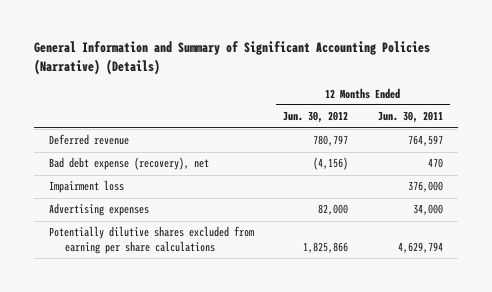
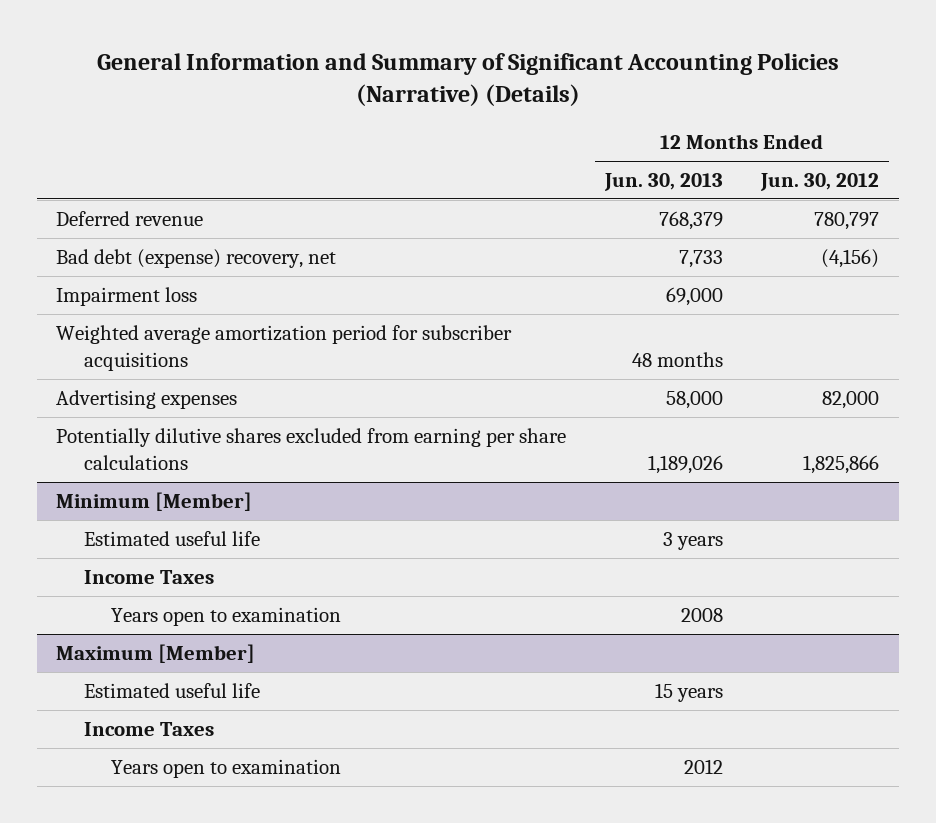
[377,111,443,124] Jun. 30, 2011 -> none
none -> [603,173,723,192] Jun. 30, 2013
[48,157,209,171] Bad debt expense (recovery), net -> [56,249,337,269] Bad debt (expense) recovery, net
none -> [56,325,513,371] Weighted average amortization period for subscriber acquisitions
none -> [56,492,253,512] Minimum [Member]
none -> [83,531,260,547] Estimated useful life
none -> [83,570,214,585] Income Taxes
none -> [111,607,342,627] Years open to examination
none -> [56,644,256,664] Maximum [Member]
none -> [83,683,260,699] Estimated useful life
none -> [83,722,214,737] Income Taxes
none -> [111,759,342,779] Years open to examination

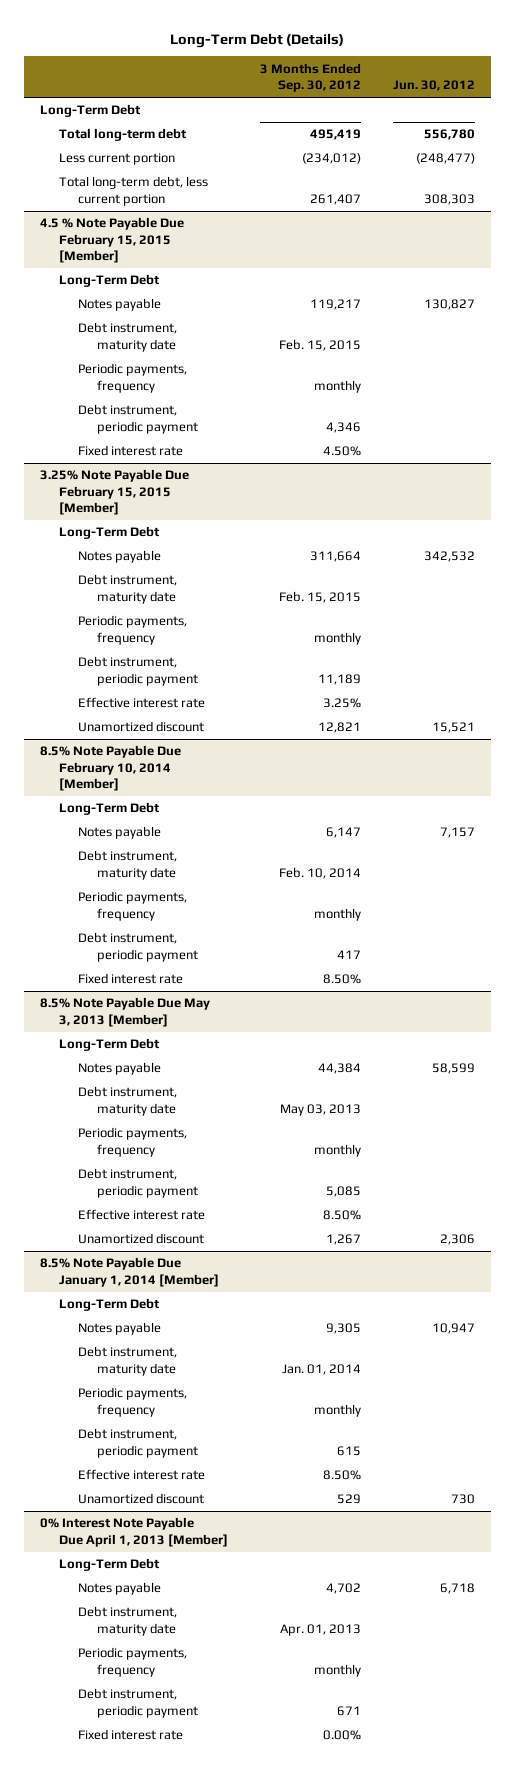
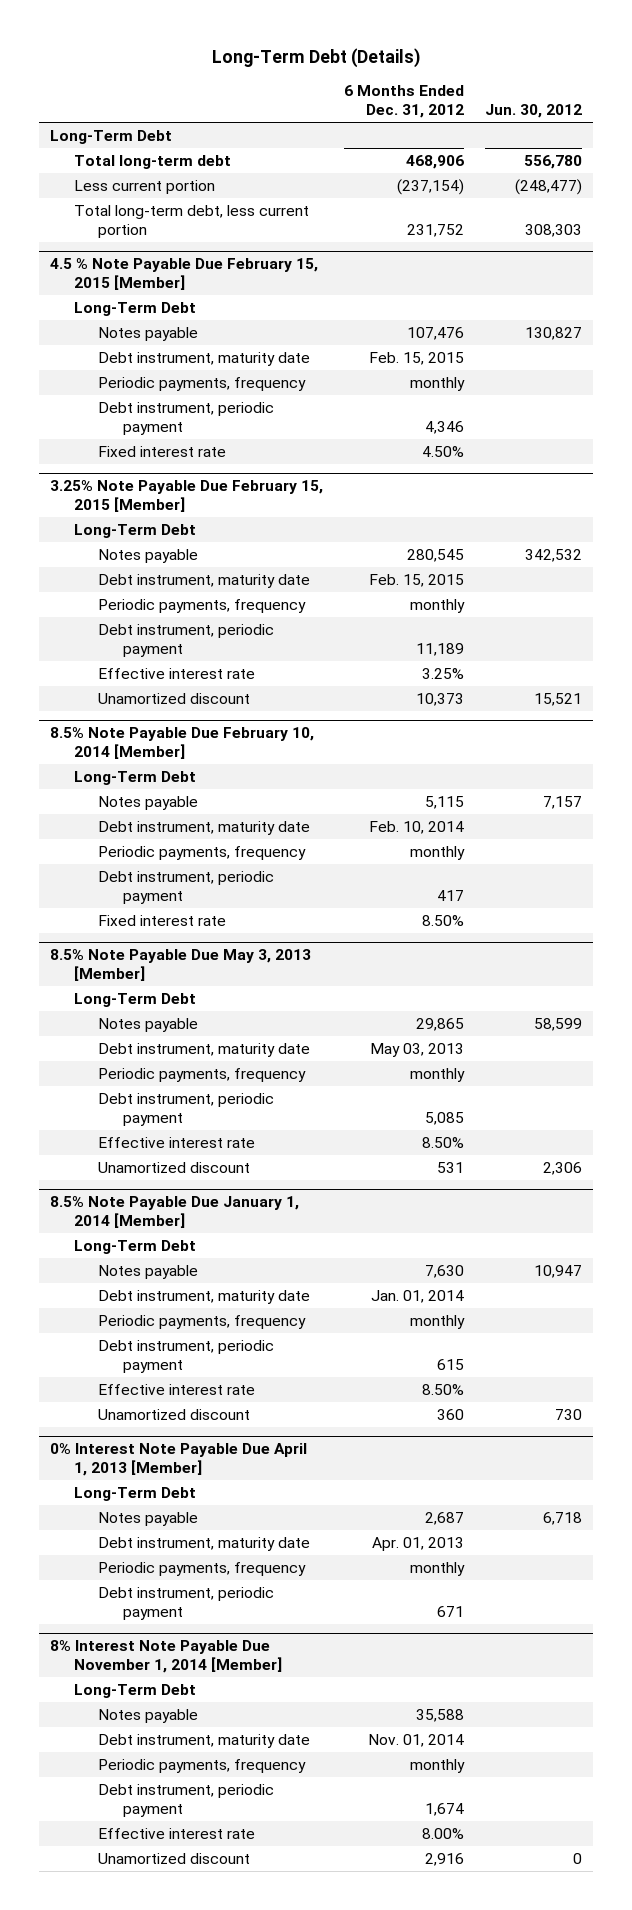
[259,62,361,93] 3 Months Ended Sep. 30, 2012 -> none
none -> [344,85,465,119] 6 Months Ended Dec. 31, 2012
[77,1729,183,1741] Fixed interest rate -> none
none -> [49,1640,282,1673] 8% Interest Note Payable Due November 1, 2014 [Member]
none -> [73,1684,196,1699] Long-Term Debt
none -> [98,1709,199,1724] Notes payable
none -> [98,1734,311,1749] Debt instrument, maturity date
none -> [98,1759,307,1774] Periodic payments, frequency
none -> [98,1784,275,1817] Debt instrument, periodic payment
none -> [98,1828,256,1840] Effective interest rate
none -> [98,1853,251,1865] Unamortized discount

